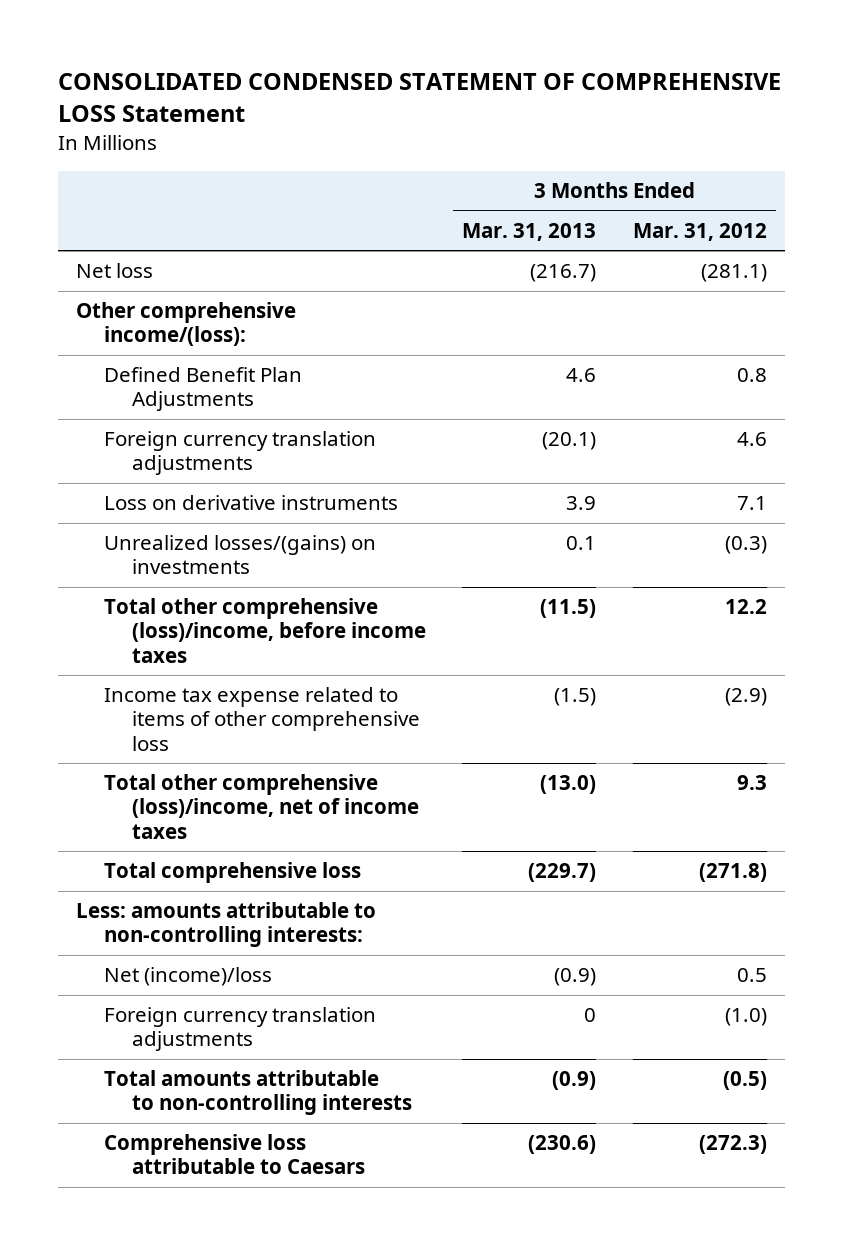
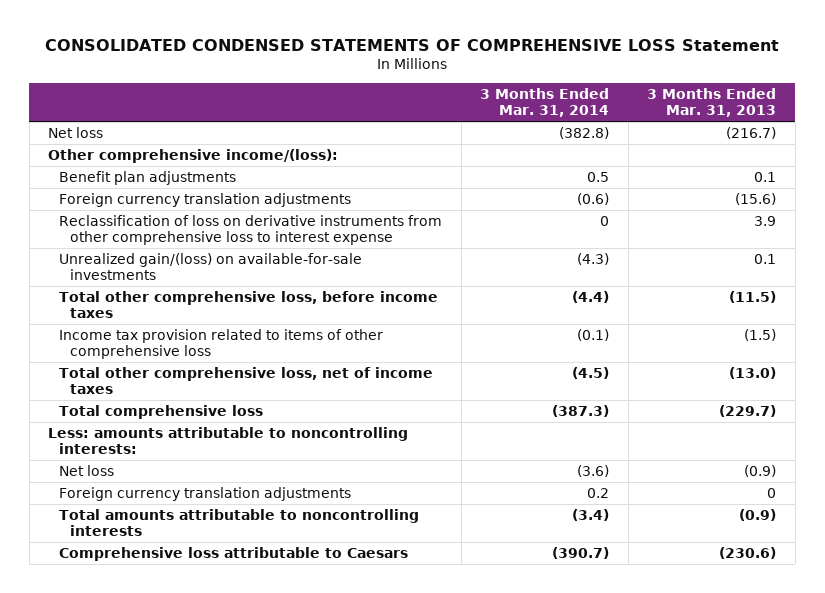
[57,72,781,123] CONSOLIDATED CONDENSED STATEMENT OF COMPREHENSIVE LOSS Statement -> [45,38,780,51] CONSOLIDATED CONDENSED STATEMENTS OF COMPREHENSIVE LOSS Statement
[632,222,767,241] Mar. 31, 2012 -> none
none -> [480,88,610,118] 3 Months Ended Mar. 31, 2014
[104,495,399,511] Loss on derivative instruments -> none
[104,367,303,412] Defined Benefit Plan Adjustments -> [59,171,237,186] Benefit plan adjustments
[566,368,597,383] 4.6 -> [754,172,777,183] 0.1
[542,432,597,451] (20.1) -> [735,193,777,206] (15.6)
none -> [59,215,443,246] Reclassification of loss on derivative instruments from other comprehensive loss to interest expense
[104,535,377,575] Unrealized losses/(gains) on investments -> [59,253,363,281] Unrealized gain/(loss) on available-for-sale investments
[104,598,427,663] Total other comprehensive (loss)/income, before income taxes -> [59,291,439,319] Total other comprehensive loss, before income taxes
[104,687,421,751] Income tax expense related to items of other comprehensive loss -> [59,329,384,360] Income tax provision related to items of other comprehensive loss
[104,774,420,839] Total other comprehensive (loss)/income, net of income taxes -> [59,367,434,395] Total other comprehensive loss, net of income taxes
[76,902,377,948] Less: amounts attributable to non-controlling interests: -> [48,427,409,455] Less: amounts attributable to noncontrolling interests:
[104,967,273,987] Net (income)/loss -> [59,465,115,477] Net loss
[104,1070,413,1116] Total amounts attributable to non-controlling interests -> [59,509,420,537] Total amounts attributable to noncontrolling interests

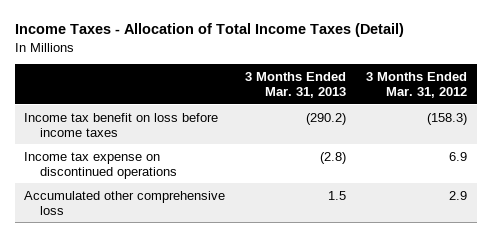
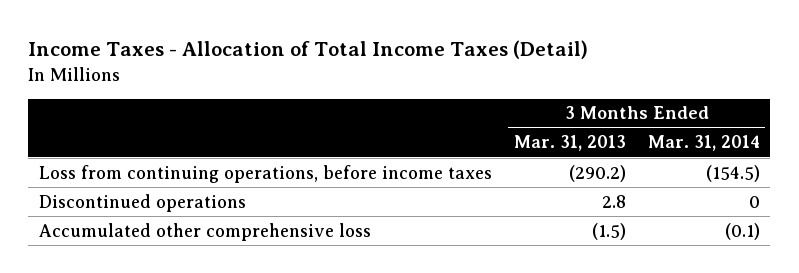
[365,71,467,99] 3 Months Ended Mar. 31, 2012 -> none
none -> [647,135,760,152] Mar. 31, 2014
[24,112,219,137] Income tax benefit on loss before income taxes -> [39,164,493,183] Loss from continuing operations, before income taxes
[24,151,178,179] Income tax expense on discontinued operations -> [39,193,247,212] Discontinued operations
[320,151,347,164] (2.8) -> [601,194,626,208] 2.8
[328,190,347,200] 1.5 -> [591,222,626,240] (1.5)

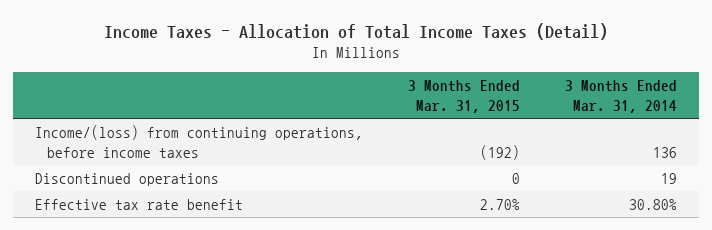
[513,135,626,152] Mar. 31, 2013 -> none
none -> [408,80,521,113] 3 Months Ended Mar. 31, 2015
[39,222,372,241] Accumulated other comprehensive loss -> none
[39,164,493,183] Loss from continuing operations, before income taxes -> [35,125,364,158] Income/(loss) from continuing operations, before income taxes
[705,164,760,182] (154.5) -> [652,146,677,158] 136
[748,195,760,208] 0 -> [660,173,677,185] 19
none -> [35,199,244,211] Effective tax rate benefit

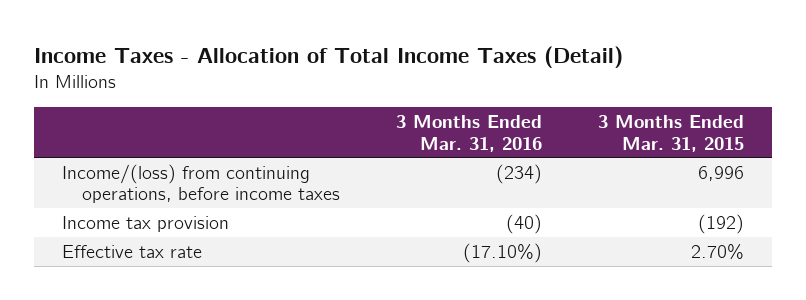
[564,80,677,113] 3 Months Ended Mar. 31, 2014 -> none
none -> [396,114,543,152] 3 Months Ended Mar. 31, 2016
[35,173,220,187] Discontinued operations -> none
[480,144,521,160] (192) -> [697,165,744,181] 6,996
none -> [62,215,230,232] Income tax provision
[35,199,244,211] Effective tax rate benefit -> [62,244,203,258] Effective tax rate

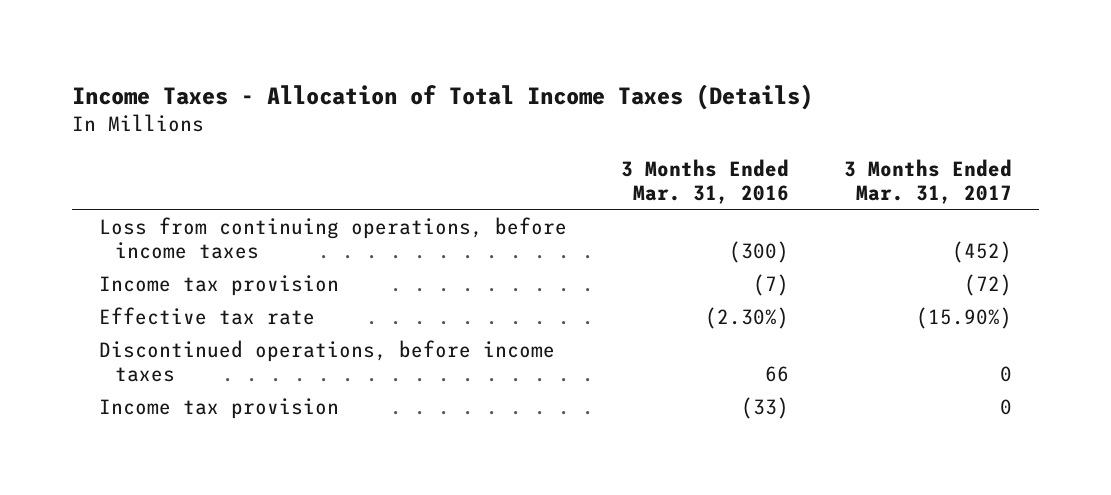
[34,46,624,69] Income Taxes - Allocation of Total Income Taxes (Detail) -> [71,83,813,110] Income Taxes - Allocation of Total Income Taxes (Details)
[597,114,744,152] 3 Months Ended Mar. 31, 2015 -> none
none -> [843,158,1012,204] 3 Months Ended Mar. 31, 2017
[62,163,341,204] Income/(loss) from continuing operations, before income taxes -> [98,216,567,259] Loss from continuing operations, before income taxes
[496,163,543,184] (234) -> [729,240,790,263] (300)
[506,213,543,234] (40) -> [753,273,790,296] (7)
[463,242,543,263] (17.10%) -> [705,306,790,329] (2.30%)
none -> [98,339,555,382] Discontinued operations, before income taxes
none -> [98,397,339,419] Income tax provision

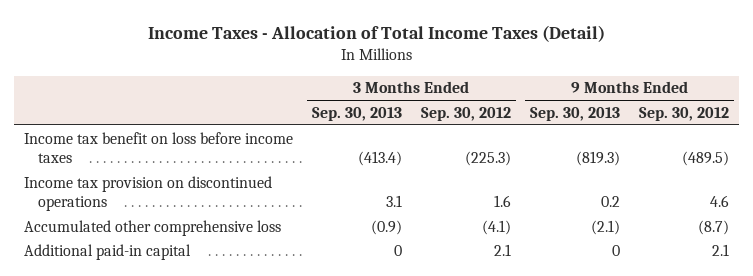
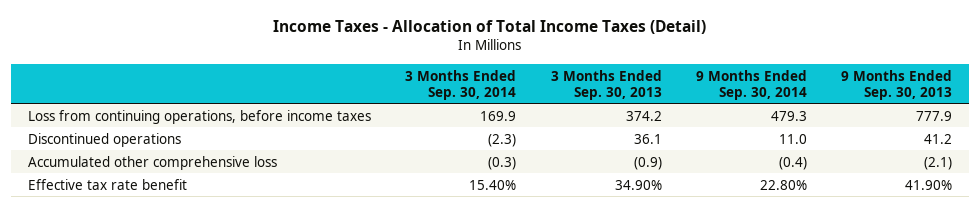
[421,106,512,121] Sep. 30, 2012 -> none
[639,106,730,121] Sep. 30, 2012 -> none
none -> [405,69,517,100] 3 Months Ended Sep. 30, 2014
none -> [695,69,807,100] 9 Months Ended Sep. 30, 2014
[23,131,293,163] Income tax benefit on loss before income taxes -> [28,109,372,124] Loss from continuing operations, before income taxes
[357,150,402,166] (413.4) -> [625,110,662,121] 374.2
[576,150,621,166] (819.3) -> [916,110,953,121] 777.9
[23,175,272,211] Income tax provision on discontinued operations -> [28,132,182,147] Discontinued operations
[385,194,402,207] 3.1 -> [633,133,662,144] 36.1
[601,195,621,207] 0.2 -> [924,133,953,144] 41.2
[23,243,191,260] Additional paid-in capital -> none
none -> [28,178,188,190] Effective tax rate benefit

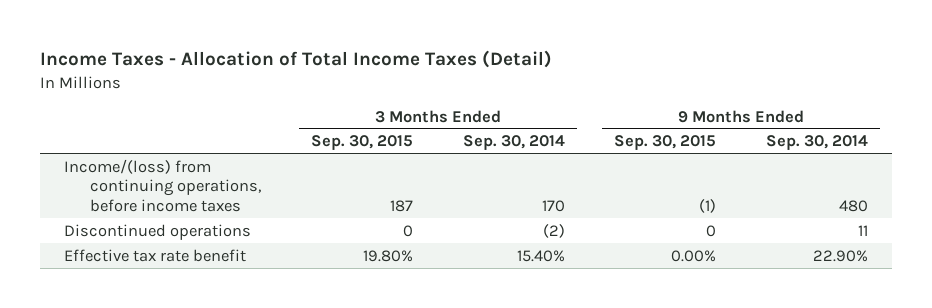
[550,69,662,100] 3 Months Ended Sep. 30, 2013 -> none
[841,69,953,100] 9 Months Ended Sep. 30, 2013 -> none
none -> [310,135,413,151] Sep. 30, 2015
none -> [614,135,717,151] Sep. 30, 2015
[28,155,278,170] Accumulated other comprehensive loss -> none
[28,109,372,124] Loss from continuing operations, before income taxes -> [64,158,262,213] Income/(loss) from continuing operations, before income taxes
[480,110,517,121] 169.9 -> [541,200,565,213] 170
[770,110,807,121] 479.3 -> [838,200,868,213] 480
[488,133,517,147] (2.3) -> [542,223,565,238] (2)
[778,133,807,144] 11.0 -> [857,224,868,236] 11
[759,179,807,190] 22.80% -> [812,249,868,262] 22.90%

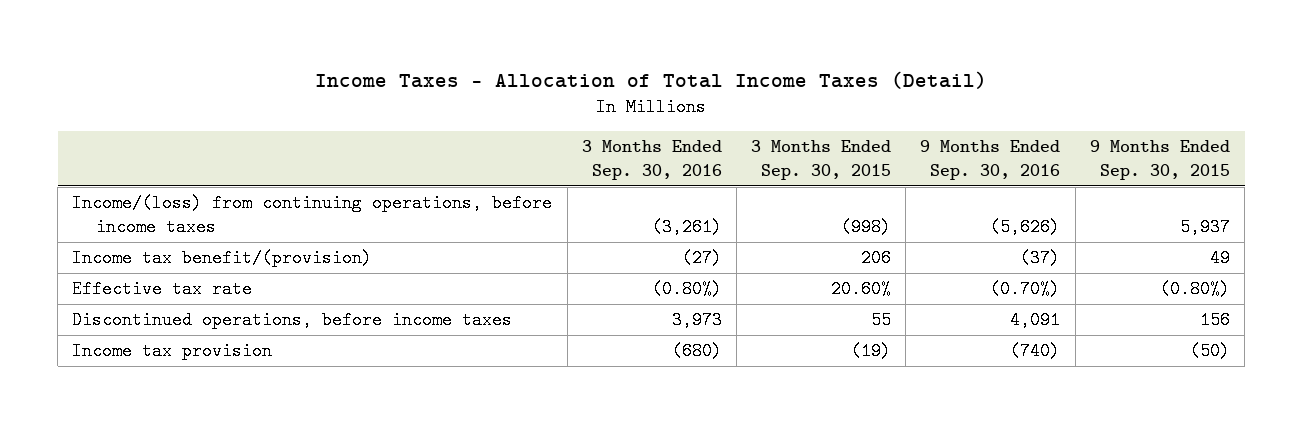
[462,135,565,151] Sep. 30, 2014 -> none
[765,135,868,151] Sep. 30, 2014 -> none
none -> [581,140,722,180] 3 Months Ended Sep. 30, 2016
none -> [920,140,1061,180] 9 Months Ended Sep. 30, 2016
[64,223,252,240] Discontinued operations -> none
[389,200,413,213] 187 -> [841,218,892,237] (998)
[699,199,717,214] (1) -> [1179,218,1230,237] 5,937
none -> [72,249,373,268] Income tax benefit/(provision)
[64,248,247,262] Effective tax rate benefit -> [72,280,253,299] Effective tax rate
[362,249,413,262] 19.80% -> [831,280,892,299] 20.60%
[671,249,717,262] 0.00% -> [1159,280,1230,299] (0.80%)
none -> [72,311,513,330] Discontinued operations, before income taxes
none -> [72,342,273,361] Income tax provision

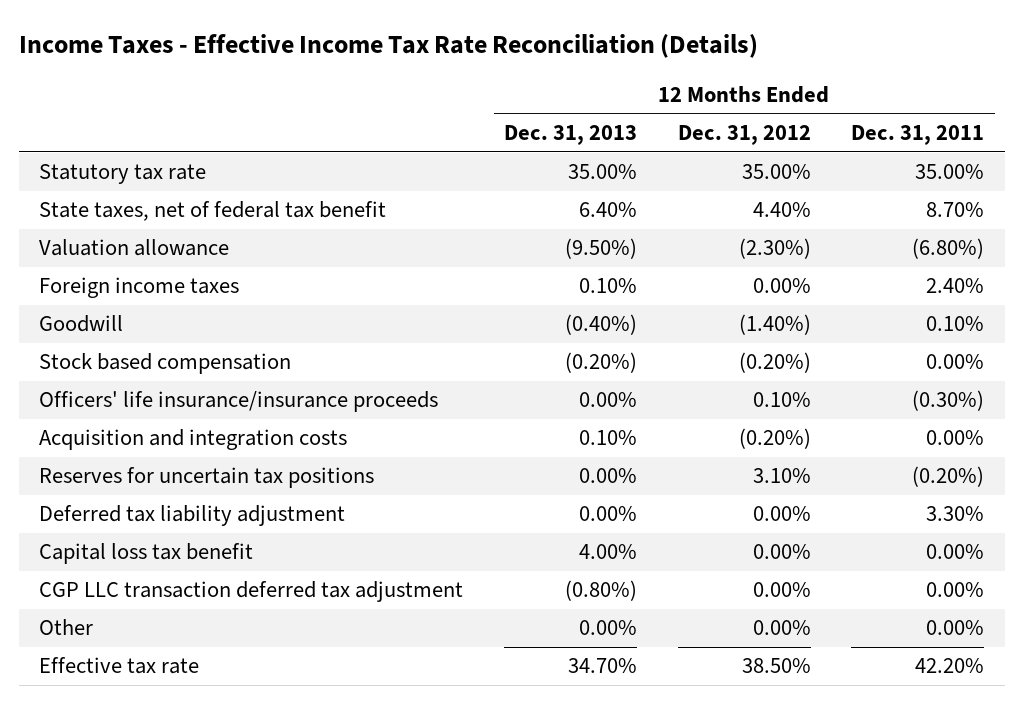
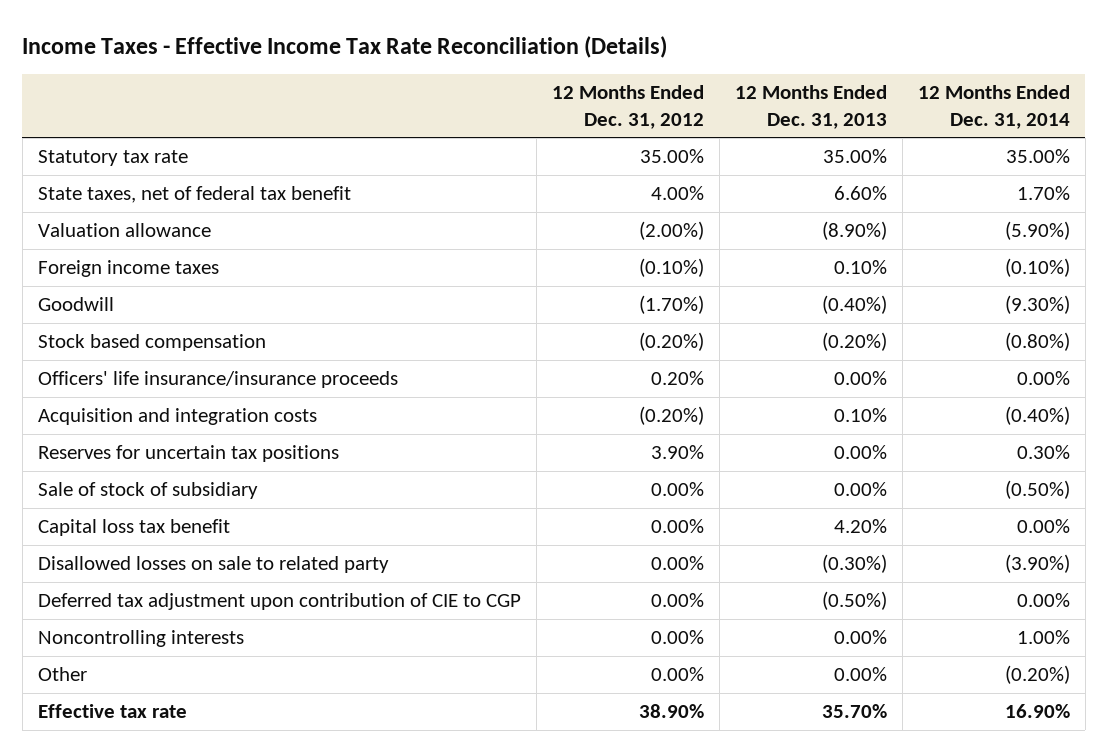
[851,125,985,146] Dec. 31, 2011 -> none
none -> [917,85,1070,129] 12 Months Ended Dec. 31, 2014
[578,202,637,218] 6.40% -> [833,185,887,200] 6.60%
[752,202,811,218] 4.40% -> [650,185,704,200] 4.00%
[564,238,637,260] (9.50%) -> [821,220,887,240] (8.90%)
[738,238,811,260] (2.30%) -> [638,220,704,240] (2.00%)
[752,278,811,294] 0.00% -> [638,257,704,277] (0.10%)
[738,314,811,336] (1.40%) -> [638,294,704,314] (1.70%)
[752,392,811,408] 0.10% -> [650,370,704,385] 0.20%
[38,505,345,527] Deferred tax liability adjustment -> none
[752,468,811,484] 3.10% -> [650,444,704,459] 3.90%
none -> [37,481,258,499] Sale of stock of subsidiary
[578,544,637,560] 4.00% -> [833,518,887,533] 4.20%
none -> [37,555,389,573] Disallowed losses on sale to related party
[38,581,463,603] CGP LLC transaction deferred tax adjustment -> [37,592,521,610] Deferred tax adjustment upon contribution of CIE to CGP
[564,580,637,602] (0.80%) -> [821,590,887,610] (0.50%)
none -> [37,629,244,647] Noncontrolling interests
[567,658,637,674] 34.70% -> [821,703,887,718] 35.70%
[741,658,811,674] 38.50% -> [638,703,704,718] 38.90%

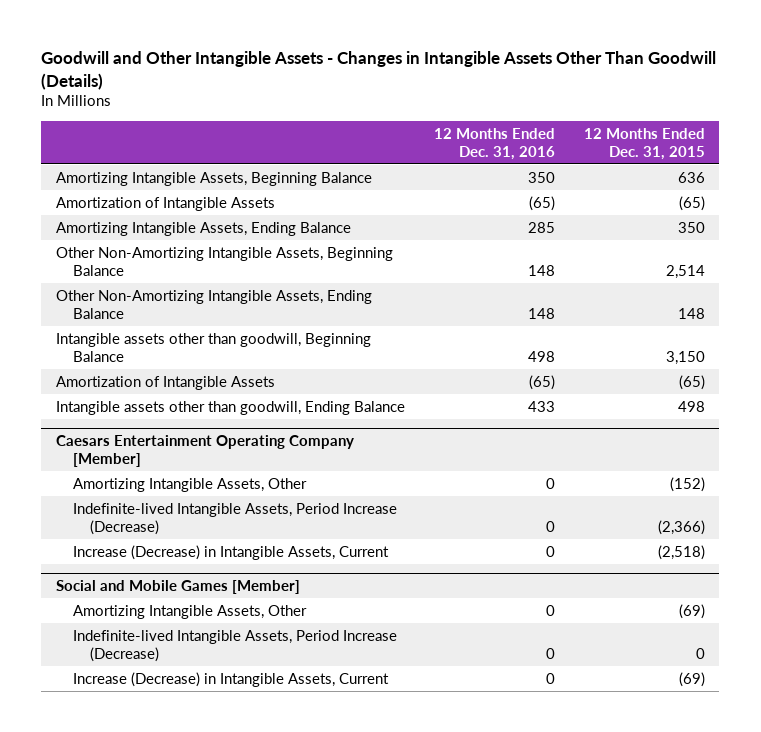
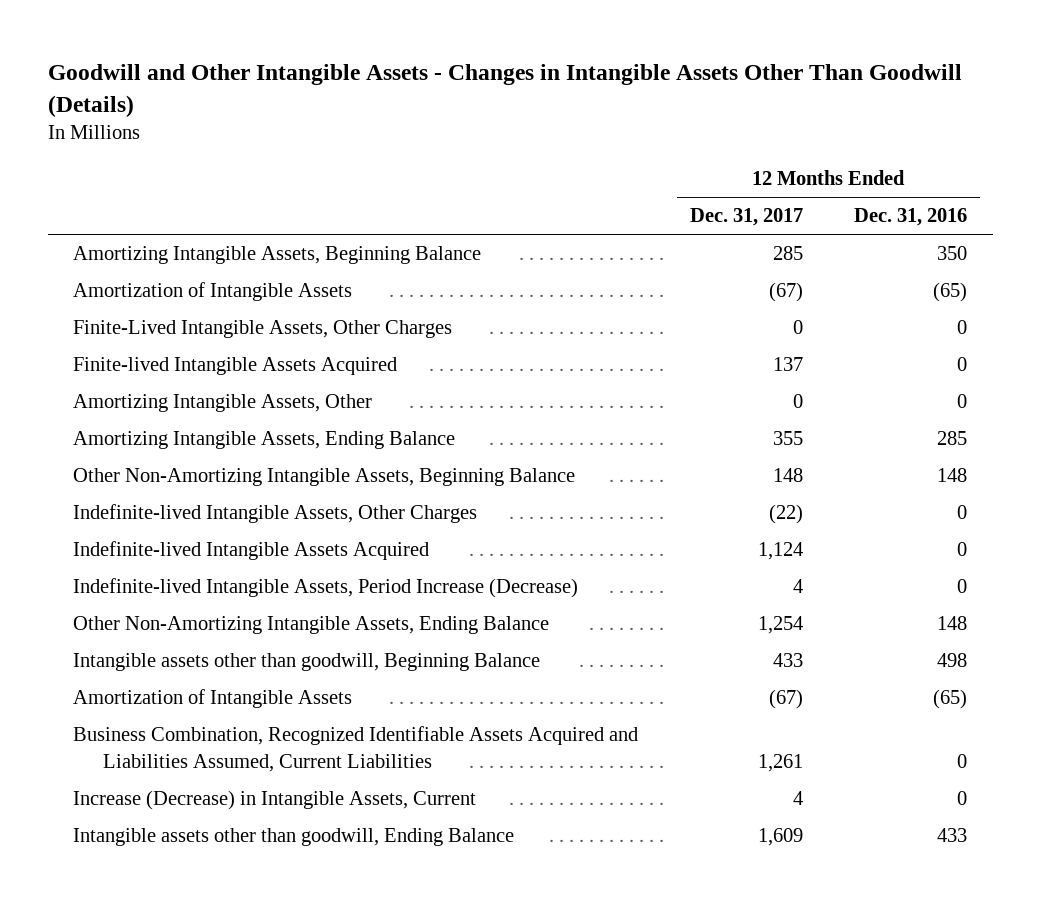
[583,127,705,160] 12 Months Ended Dec. 31, 2015 -> none
none -> [689,208,803,227] Dec. 31, 2017
none -> [73,320,453,339] Finite-Lived Intangible Assets, Other Charges
none -> [73,357,398,376] Finite-lived Intangible Assets Acquired
none -> [73,394,373,413] Amortizing Intangible Assets, Other
none -> [73,504,478,524] Indefinite-lived Intangible Assets, Other Charges
none -> [73,541,430,561] Indefinite-lived Intangible Assets Acquired
none -> [73,578,579,599] Indefinite-lived Intangible Assets, Period Increase (Decrease)
[55,434,354,467] Caesars Entertainment Operating Company [Member] -> none
[73,477,308,492] Amortizing Intangible Assets, Other -> none
[73,502,398,535] Indefinite-lived Intangible Assets, Period Increase (Decrease) -> none
[73,544,390,560] Increase (Decrease) in Intangible Assets, Current -> none
[55,579,300,594] Social and Mobile Games [Member] -> none
[73,604,308,619] Amortizing Intangible Assets, Other -> none
[73,629,398,662] Indefinite-lived Intangible Assets, Period Increase (Decrease) -> none
none -> [73,726,639,772] Business Combination, Recognized Identifiable Assets Acquired and Liabilities Assumed, Current Liabilities
[55,400,405,415] Intangible assets other than goodwill, Ending Balance -> [73,828,515,847] Intangible assets other than goodwill, Ending Balance

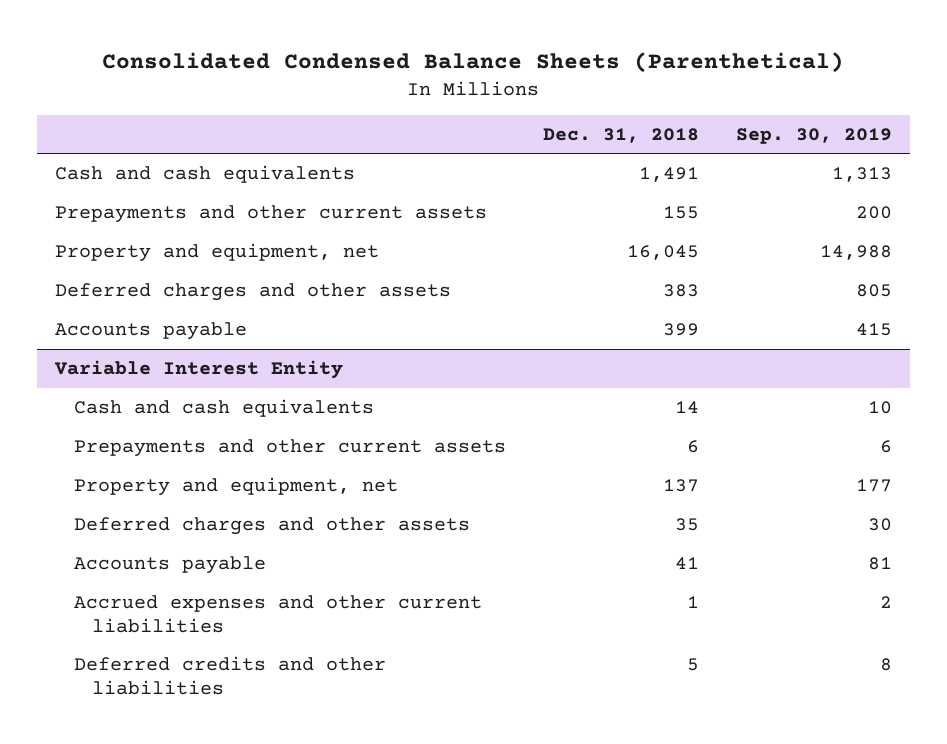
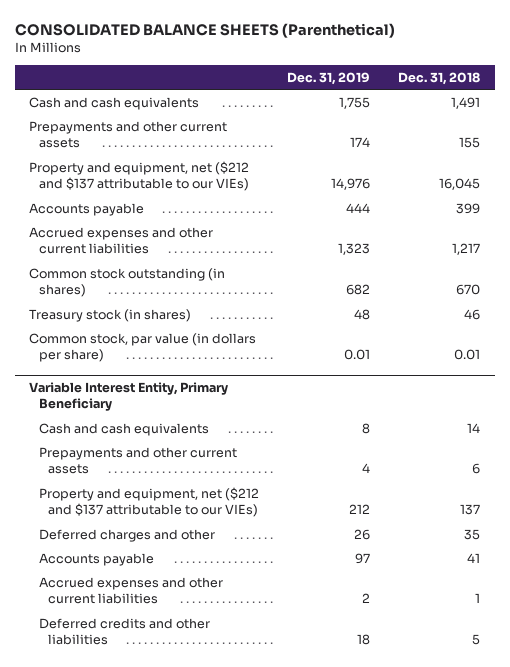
[102,51,845,73] Consolidated Condensed Balance Sheets (Parenthetical) -> [15,22,396,38] CONSOLIDATED BALANCE SHEETS (Parenthetical)
[735,127,892,144] Sep. 30, 2019 -> none
none -> [287,71,371,85] Dec. 31, 2019
[55,283,452,302] Deferred charges and other assets -> none
[55,243,380,263] Property and equipment, net -> [29,160,250,192] Property and equipment, net ($212 and $137 attributable to our VIEs)
none -> [29,226,214,255] Accrued expenses and other current liabilities
none -> [29,267,226,298] Common stock outstanding (in shares)
none -> [29,308,192,322] Treasury stock (in shares)
none -> [29,332,257,363] Common stock, par value (in dollars per share)
[54,360,344,380] Variable Interest Entity -> [29,381,229,412] Variable Interest Entity, Primary Beneficiary
[73,477,398,497] Property and equipment, net -> [38,486,259,518] Property and equipment, net ($212 and $137 attributable to our VIEs)
[73,517,470,536] Deferred charges and other assets -> [38,528,215,542] Deferred charges and other

